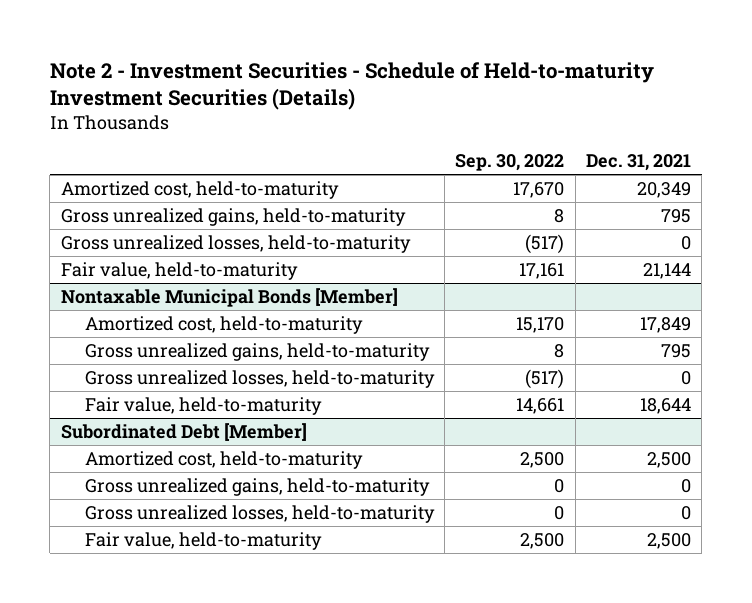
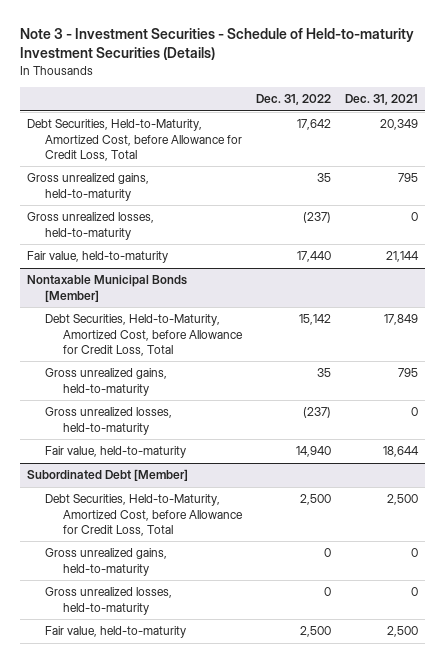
[49,61,654,111] Note 2 - Investment Securities - Schedule of Held-to-maturity Investment Securities (Details) -> [20,28,415,61] Note 3 - Investment Securities - Schedule of Held-to-maturity Investment Securities (Details)
[455,154,565,172] Sep. 30, 2022 -> none
none -> [256,94,332,106] Dec. 31, 2022
[60,180,339,199] Amortized cost, held-to-maturity -> [27,119,243,161] Debt Securities, Held-to-Maturity, Amortized Cost, before Allowance for Credit Loss, Total
[84,315,363,334] Amortized cost, held-to-maturity -> [45,314,243,356] Debt Securities, Held-to-Maturity, Amortized Cost, before Allowance for Credit Loss, Total
[84,450,363,469] Amortized cost, held-to-maturity -> [45,494,243,536] Debt Securities, Held-to-Maturity, Amortized Cost, before Allowance for Credit Loss, Total

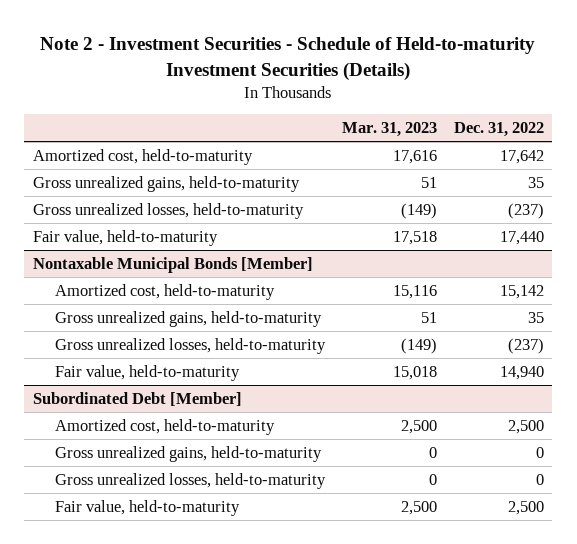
[20,28,415,61] Note 3 - Investment Securities - Schedule of Held-to-maturity Investment Securities (Details) -> [40,36,536,81] Note 2 - Investment Securities - Schedule of Held-to-maturity Investment Securities (Details)
[345,94,419,106] Dec. 31, 2021 -> none
none -> [341,122,437,138] Mar. 31, 2023
[27,119,243,161] Debt Securities, Held-to-Maturity, Amortized Cost, before Allowance for Credit Loss, Total -> [32,148,253,165] Amortized cost, held-to-maturity
[45,314,243,356] Debt Securities, Held-to-Maturity, Amortized Cost, before Allowance for Credit Loss, Total -> [54,283,275,300] Amortized cost, held-to-maturity
[45,494,243,536] Debt Securities, Held-to-Maturity, Amortized Cost, before Allowance for Credit Loss, Total -> [54,418,275,435] Amortized cost, held-to-maturity

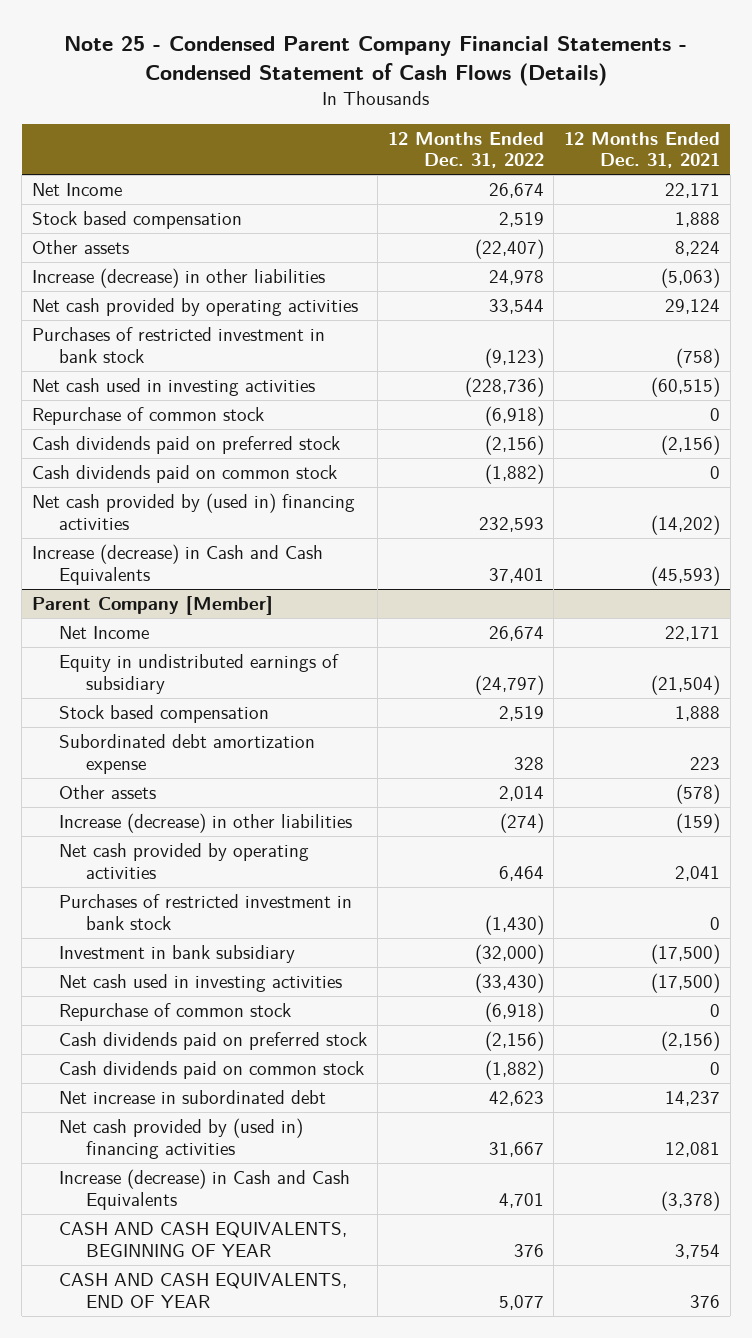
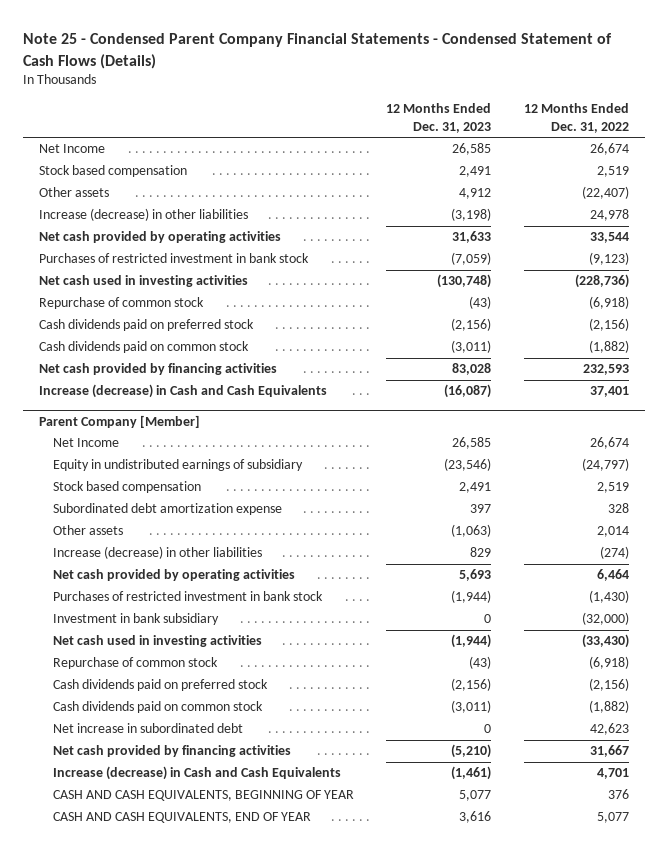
[564,131,721,169] 12 Months Ended Dec. 31, 2021 -> none
none -> [386,103,492,133] 12 Months Ended Dec. 31, 2023
[32,493,356,530] Net cash provided by (used in) financing activities -> [38,363,277,376] Net cash provided by financing activities
[59,1118,304,1159] Net cash provided by (used in) financing activities -> [52,745,291,758] Net cash provided by financing activities

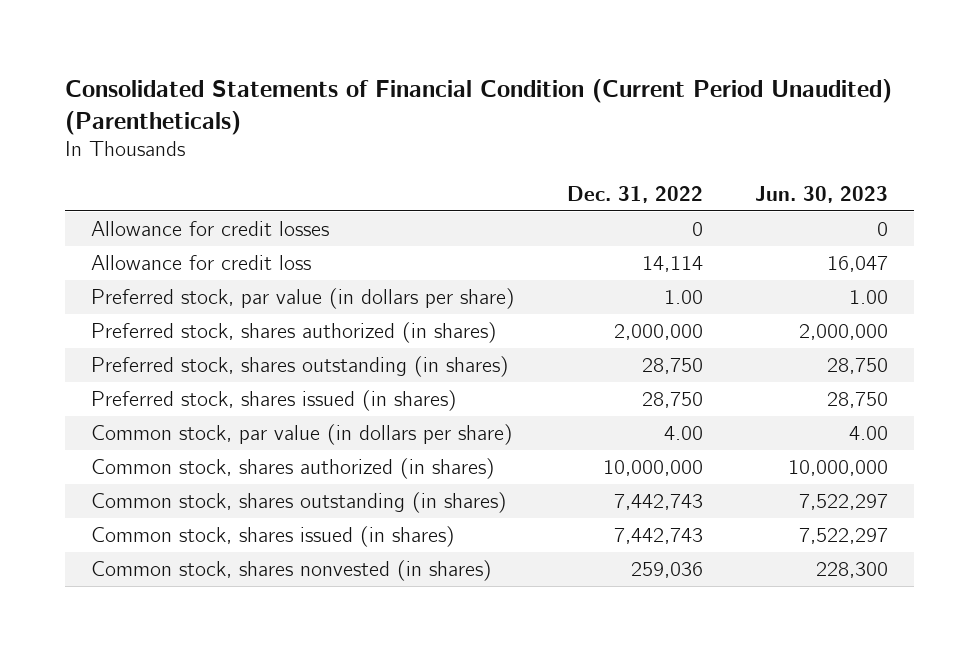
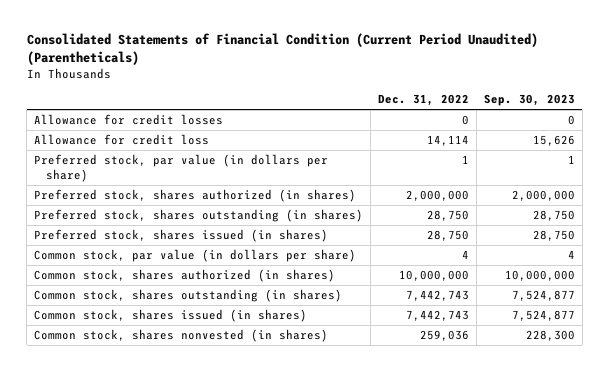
[754,186,888,204] Jun. 30, 2023 -> none
none -> [483,94,575,107] Sep. 30, 2023
[663,290,703,305] 1.00 -> [461,154,469,164] 1
[663,426,703,441] 4.00 -> [461,249,469,259] 4

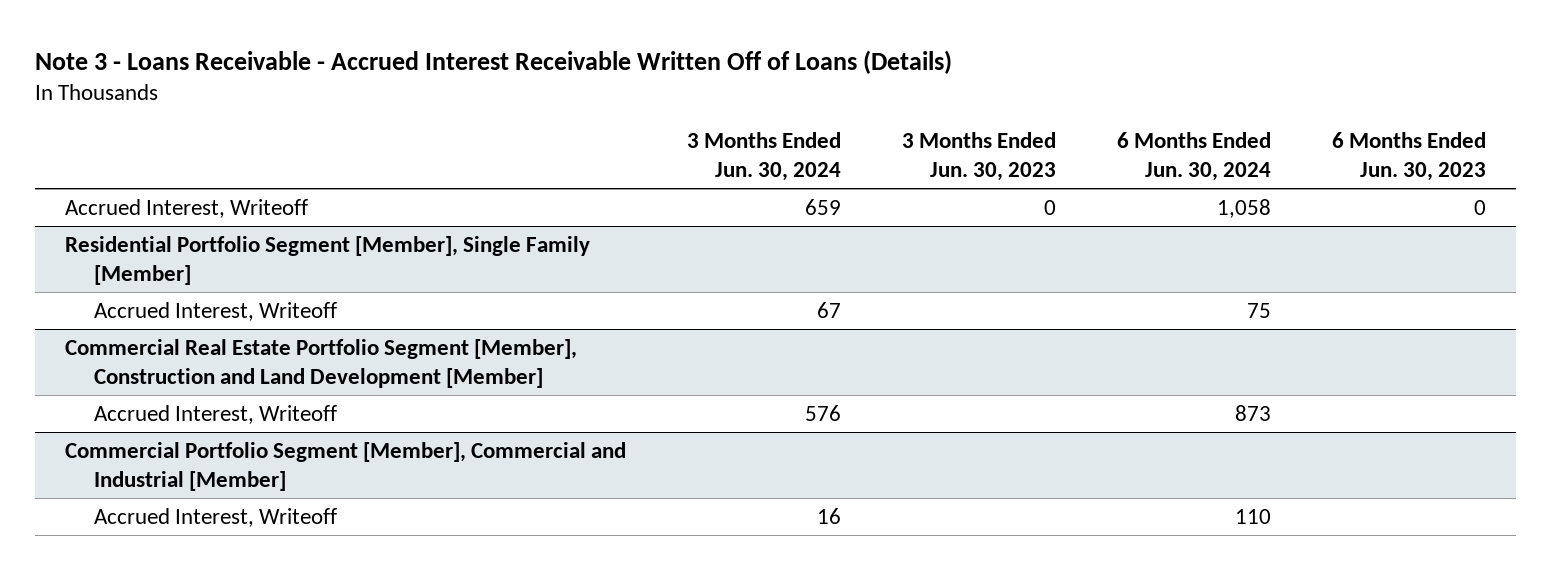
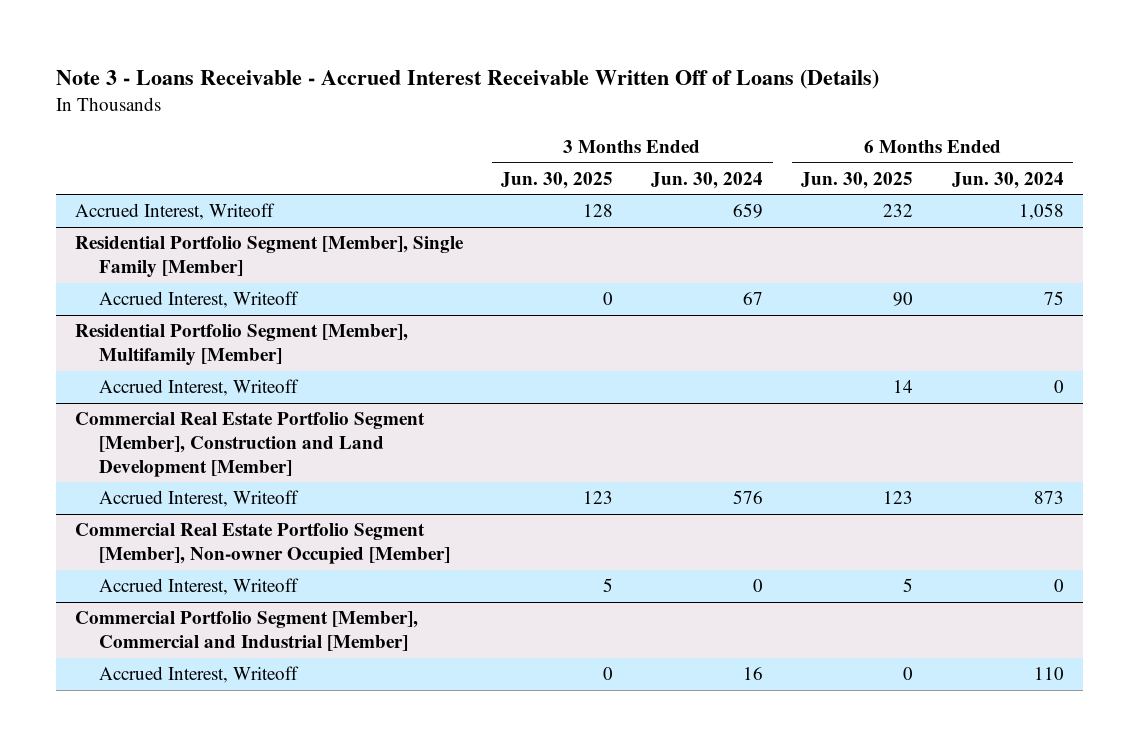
[902,132,1057,182] 3 Months Ended Jun. 30, 2023 -> none
[1331,132,1486,182] 6 Months Ended Jun. 30, 2023 -> none
none -> [501,171,614,189] Jun. 30, 2025
none -> [801,171,914,189] Jun. 30, 2025
none -> [74,324,408,365] Residential Portfolio Segment [Member], Multifamily [Member]
none -> [99,379,300,397] Accrued Interest, Writeoff
none -> [74,523,451,564] Commercial Real Estate Portfolio Segment [Member], Non-owner Occupied [Member]
none -> [99,578,300,596] Accrued Interest, Writeoff

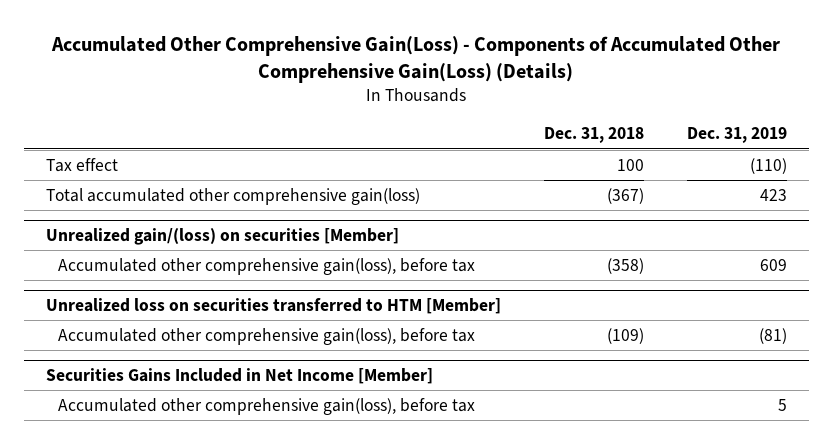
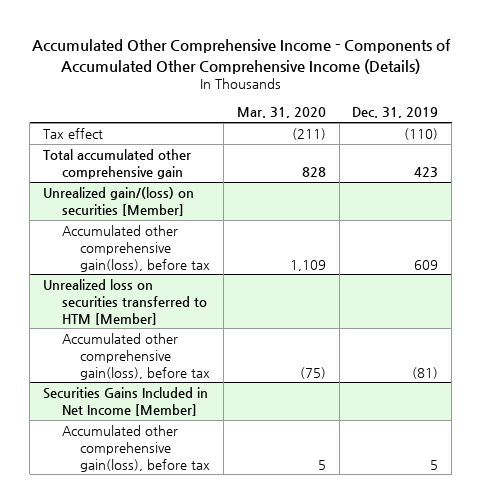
[51,35,781,83] Accumulated Other Comprehensive Gain(Loss) - Components of Accumulated Other Comprehensive Gain(Loss) (Details) -> [31,39,451,74] Accumulated Other Comprehensive Income - Components of Accumulated Other Comprehensive Income (Details)
[543,127,644,144] Dec. 31, 2018 -> none
none -> [236,107,326,119] Mar. 31, 2020
[45,187,420,205] Total accumulated other comprehensive gain(loss) -> [43,149,192,179] Total accumulated other comprehensive gain

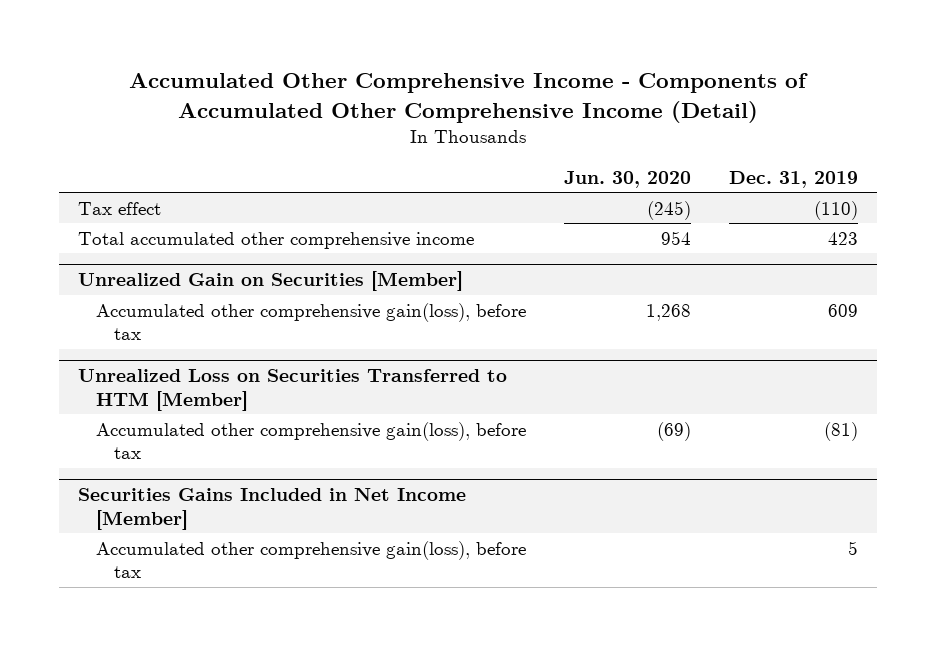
[31,39,451,74] Accumulated Other Comprehensive Income - Components of Accumulated Other Comprehensive Income (Details) -> [129,73,809,123] Accumulated Other Comprehensive Income - Components of Accumulated Other Comprehensive Income (Detail)
[236,107,326,119] Mar. 31, 2020 -> none
none -> [563,170,691,188] Jun. 30, 2020
[43,149,192,179] Total accumulated other comprehensive gain -> [78,231,475,249] Total accumulated other comprehensive income
[43,187,195,216] Unrealized gain/(loss) on securities [Member] -> [78,271,464,292] Unrealized Gain on Securities [Member]
[43,279,207,325] Unrealized loss on securities transferred to HTM [Member] -> [78,369,508,412] Unrealized Loss on Securities Transferred to HTM [Member]

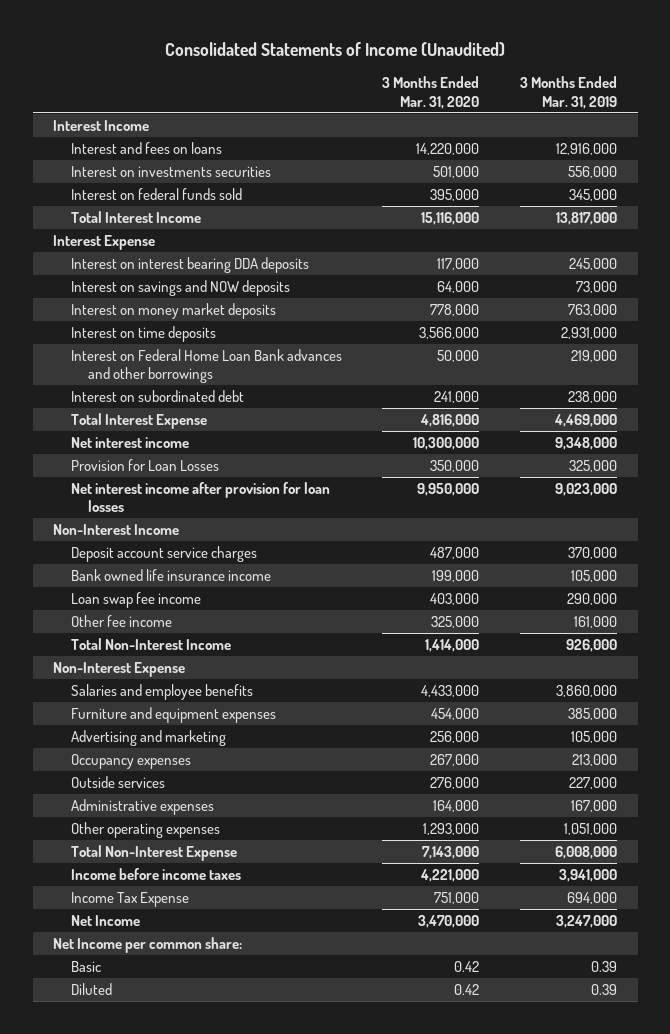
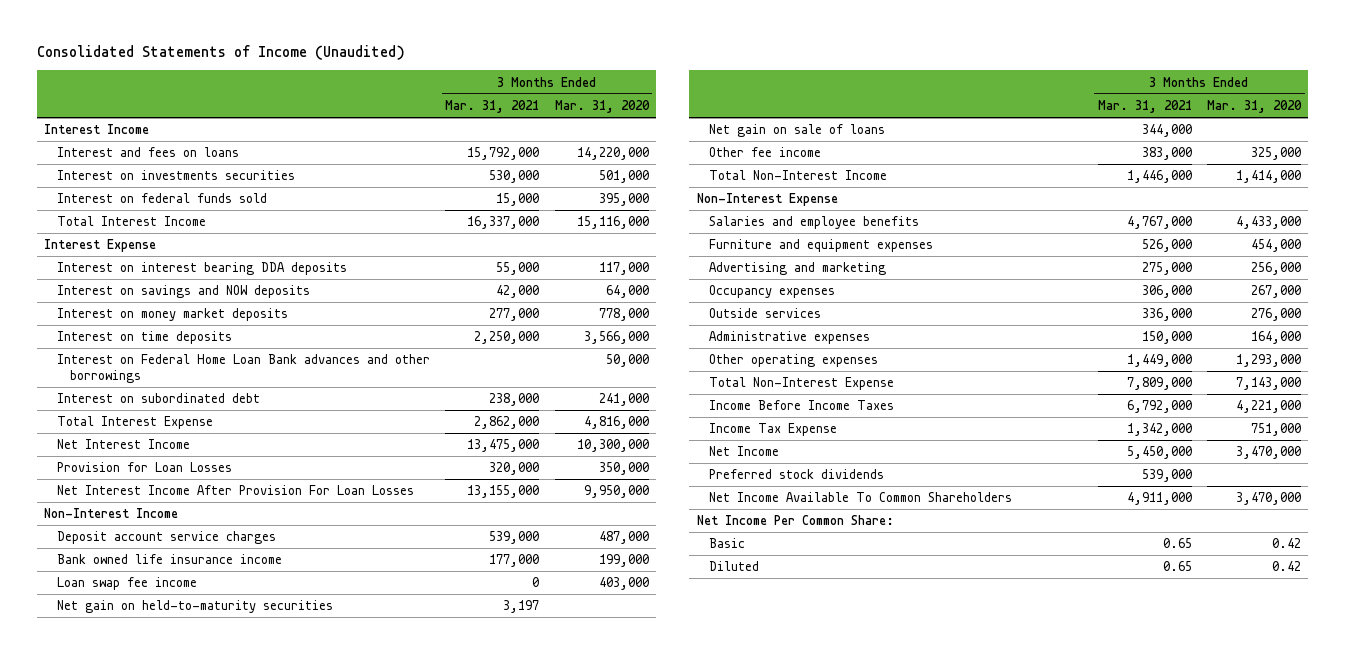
[520,76,618,109] 3 Months Ended Mar. 31, 2019 -> none
none -> [445,100,540,114] Mar. 31, 2021
[70,436,189,448] Net interest income -> [57,439,191,450] Net Interest Income
[70,481,330,513] Net interest income after provision for loan losses -> [57,485,415,496] Net Interest Income After Provision For Loan Losses
none -> [57,600,334,614] Net gain on held-to-maturity securities
none -> [709,124,886,138] Net gain on sale of loans
[70,867,241,880] Income before income taxes -> [709,400,895,411] Income Before Income Taxes
none -> [709,469,885,480] Preferred stock dividends
none -> [709,492,1013,503] Net Income Available To Common Shareholders
[53,936,243,953] Net Income per common share: -> [696,515,894,526] Net Income Per Common Share:

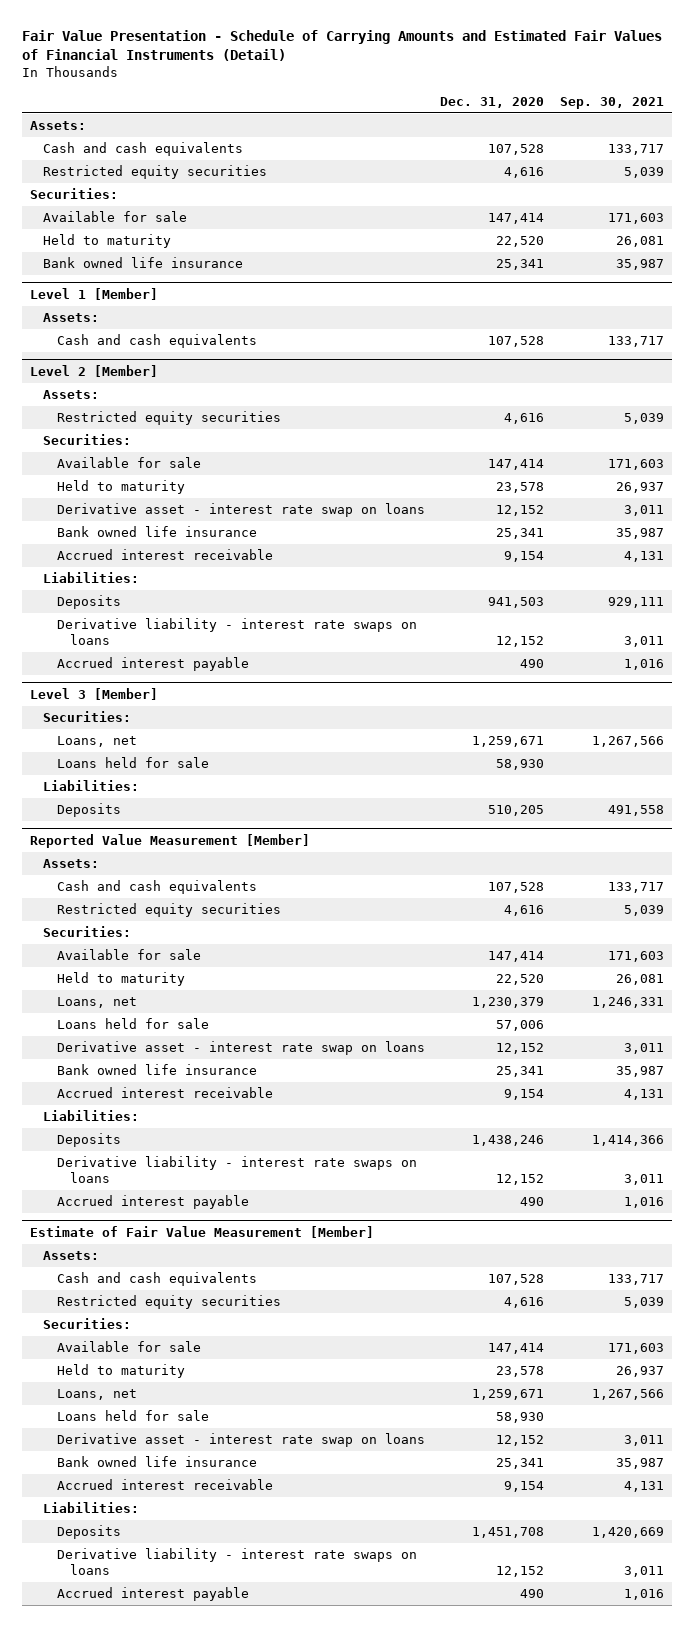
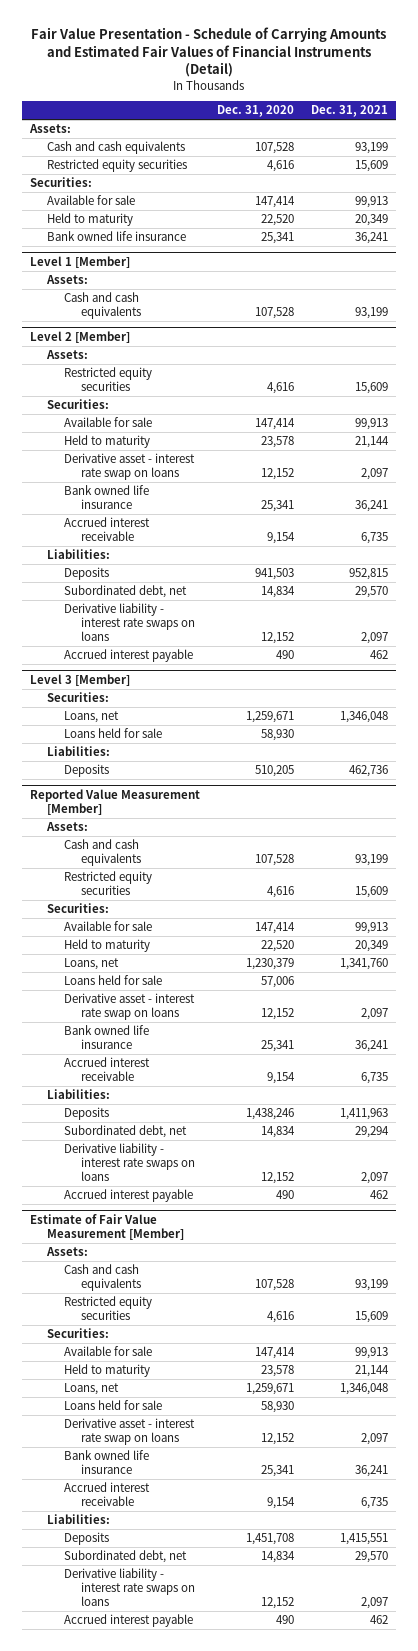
[560,96,665,109] Sep. 30, 2021 -> none
none -> [310,105,388,118] Dec. 31, 2021
none -> [64,585,188,599] Subordinated debt, net
none -> [64,1125,188,1139] Subordinated debt, net
none -> [64,1550,188,1564] Subordinated debt, net

